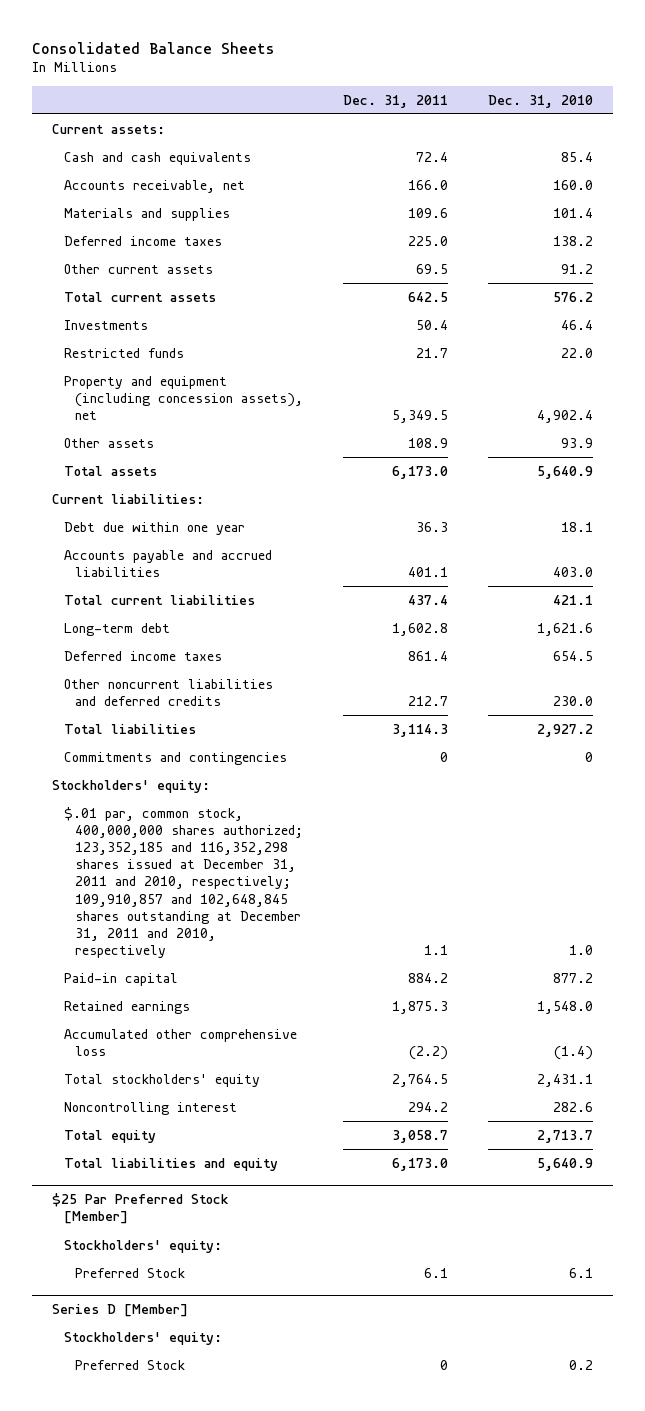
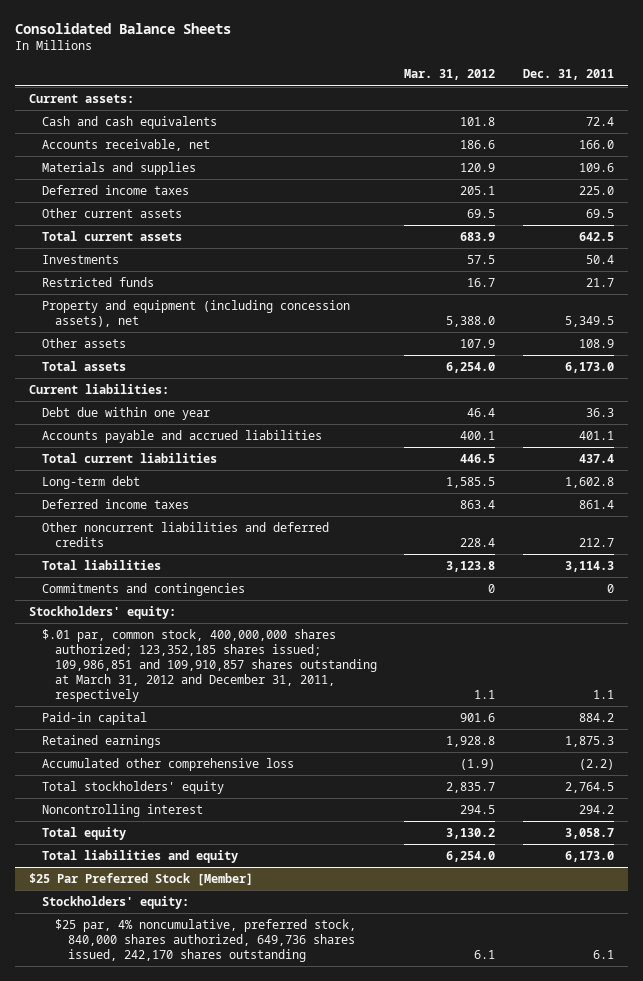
[487,94,593,108] Dec. 31, 2010 -> none
none -> [404,69,496,81] Mar. 31, 2012
[63,806,304,959] $.01 par, common stock, 400,000,000 shares authorized; 123,352,185 and 116,352,298 shares issued at December 31, 2011 and 2010, respectively; 109,910,857 and 102,648,845 shares outstanding at December 31, 2011 and 2010, respectively -> [41,629,377,703] $.01 par, common stock, 400,000,000 shares authorized; 123,352,185 shares issued; 109,986,851 and 109,910,857 shares outstanding at March 31, 2012 and December 31, 2011, respectively
[52,1304,189,1318] Series D [Member] -> none
[63,1331,222,1345] Stockholders' equity: -> none
[75,1359,186,1370] Preferred Stock -> none
[75,1267,186,1278] Preferred Stock -> [54,919,356,963] $25 par, 4% noncumulative, preferred stock, 840,000 shares authorized, 649,736 shares issued, 242,170 shares outstanding

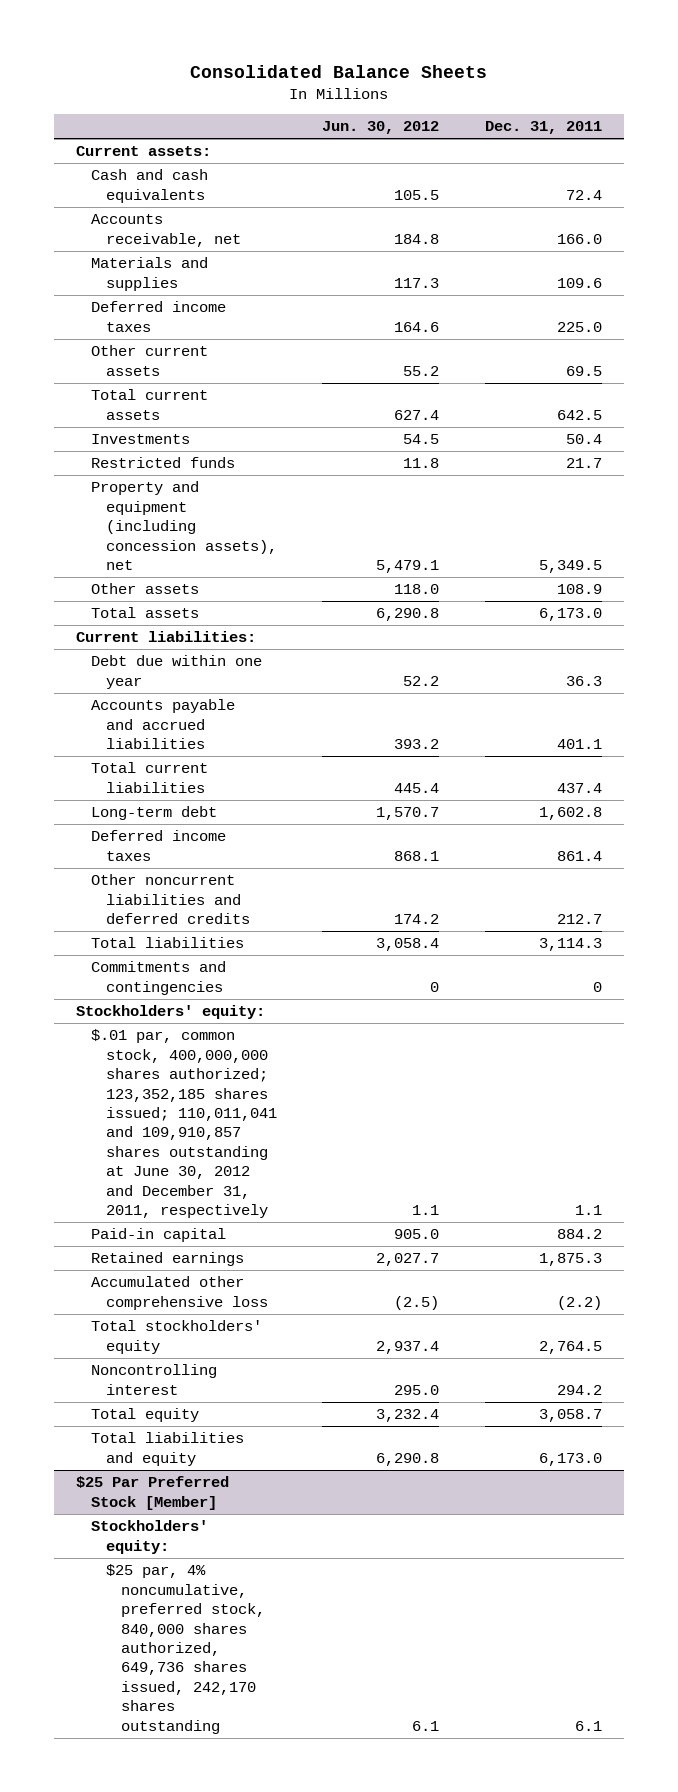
[404,69,496,81] Mar. 31, 2012 -> none
none -> [322,121,440,135] Jun. 30, 2012
[41,629,377,703] $.01 par, common stock, 400,000,000 shares authorized; 123,352,185 shares issued; 109,986,851 and 109,910,857 shares outstanding at March 31, 2012 and December 31, 2011, respectively -> [91,1029,277,1219] $.01 par, common stock, 400,000,000 shares authorized; 123,352,185 shares issued; 110,011,041 and 109,910,857 shares outstanding at June 30, 2012 and December 31, 2011, respectively

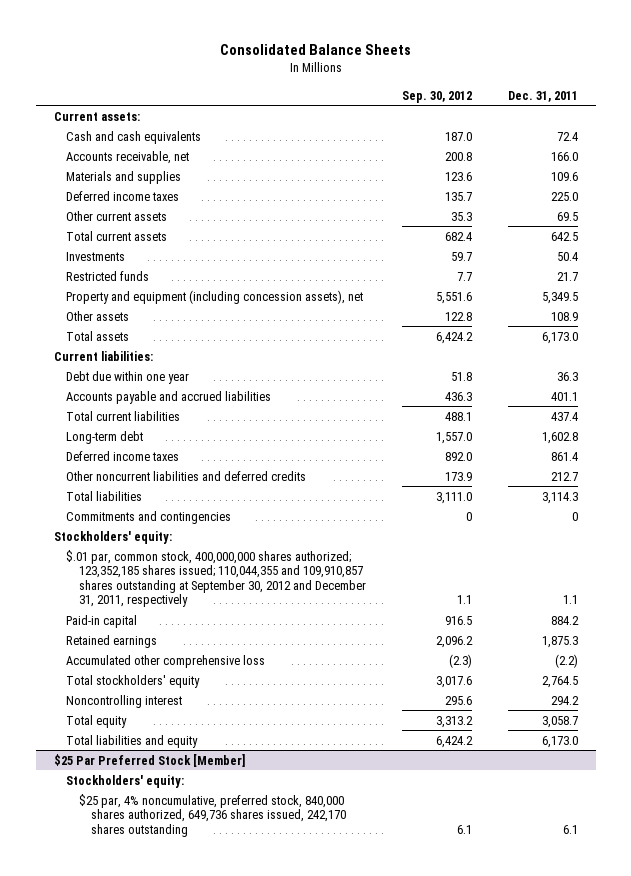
[322,121,440,135] Jun. 30, 2012 -> none
none -> [401,90,472,103] Sep. 30, 2012
[91,1029,277,1219] $.01 par, common stock, 400,000,000 shares authorized; 123,352,185 shares issued; 110,011,041 and 109,910,857 shares outstanding at June 30, 2012 and December 31, 2011, respectively -> [66,549,366,608] $.01 par, common stock, 400,000,000 shares authorized; 123,352,185 shares issued; 110,044,355 and 109,910,857 shares outstanding at September 30, 2012 and December 31, 2011, respectively

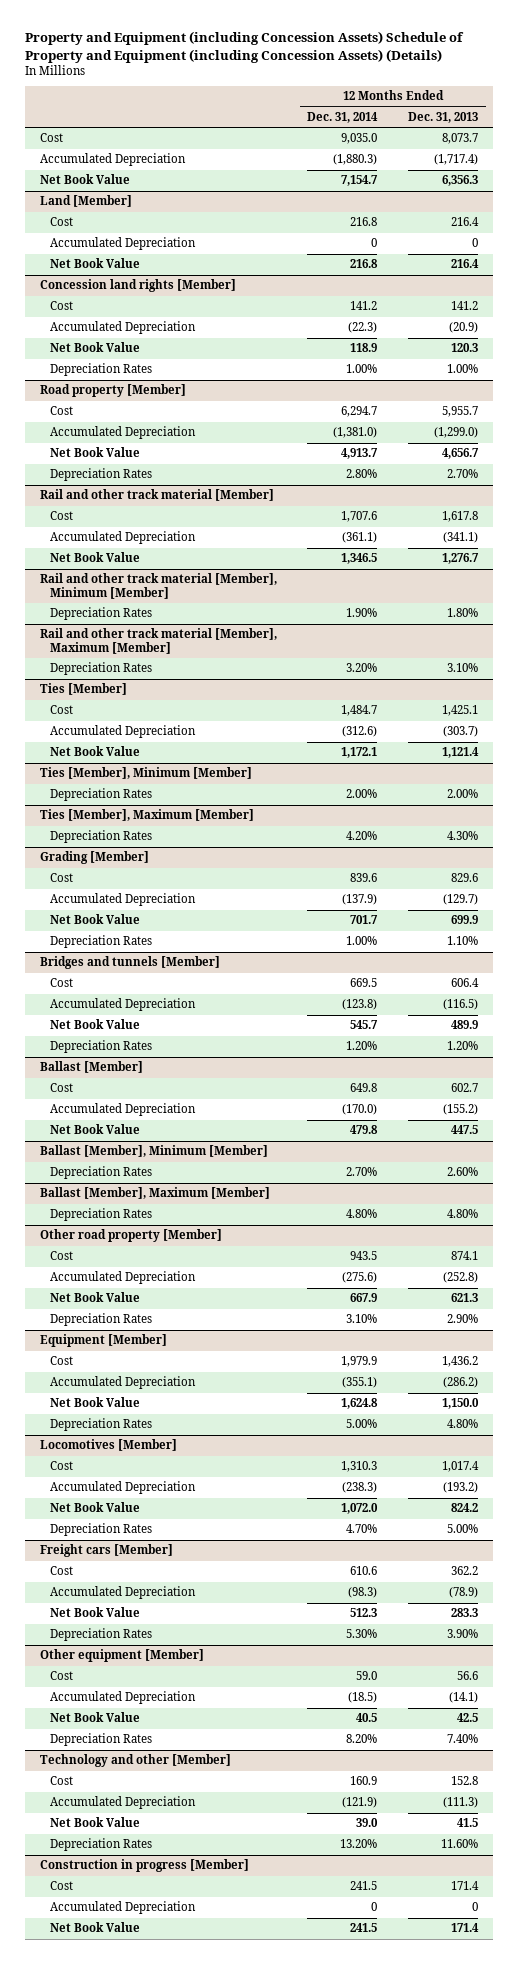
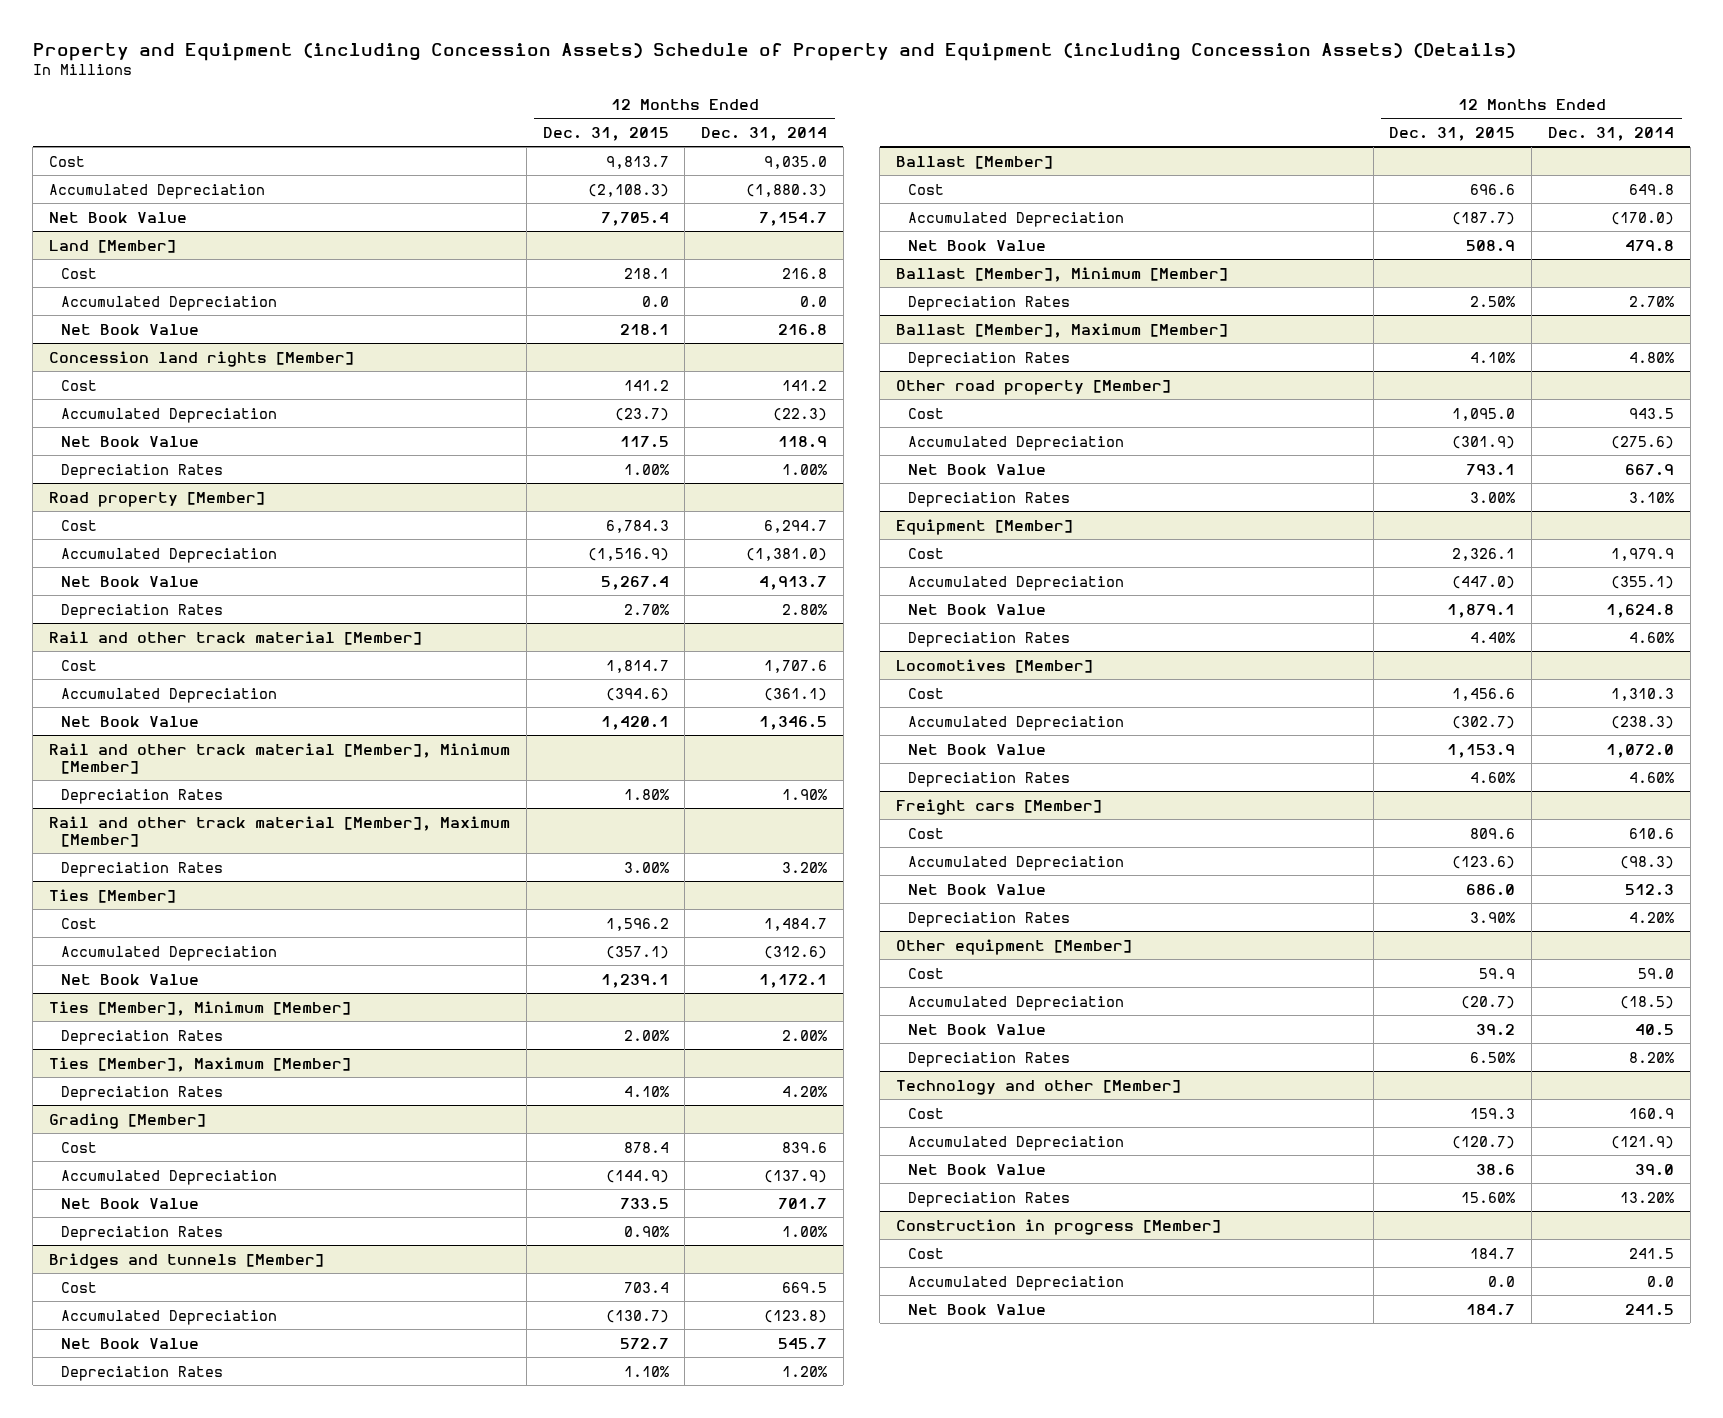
[408,112,479,124] Dec. 31, 2013 -> none
none -> [542,126,669,141] Dec. 31, 2015
[371,238,378,248] 0 -> [800,295,828,307] 0.0
[346,1419,378,1429] 5.00% -> [1628,631,1674,643] 4.60%
[346,1524,378,1534] 4.70% -> [1628,771,1674,783] 4.60%
[346,1629,378,1639] 5.30% -> [1628,911,1674,923] 4.20%
[371,1902,378,1912] 0 -> [1646,1275,1674,1287] 0.0

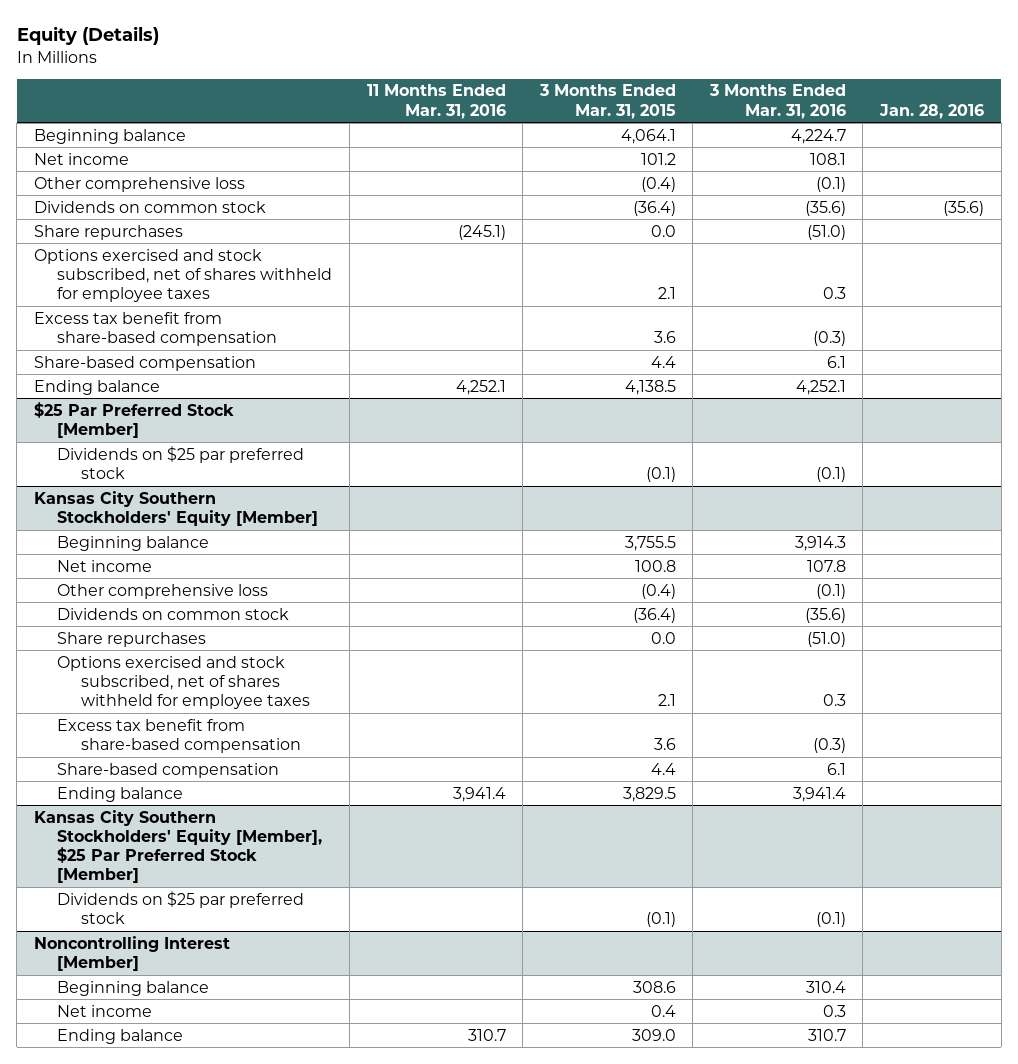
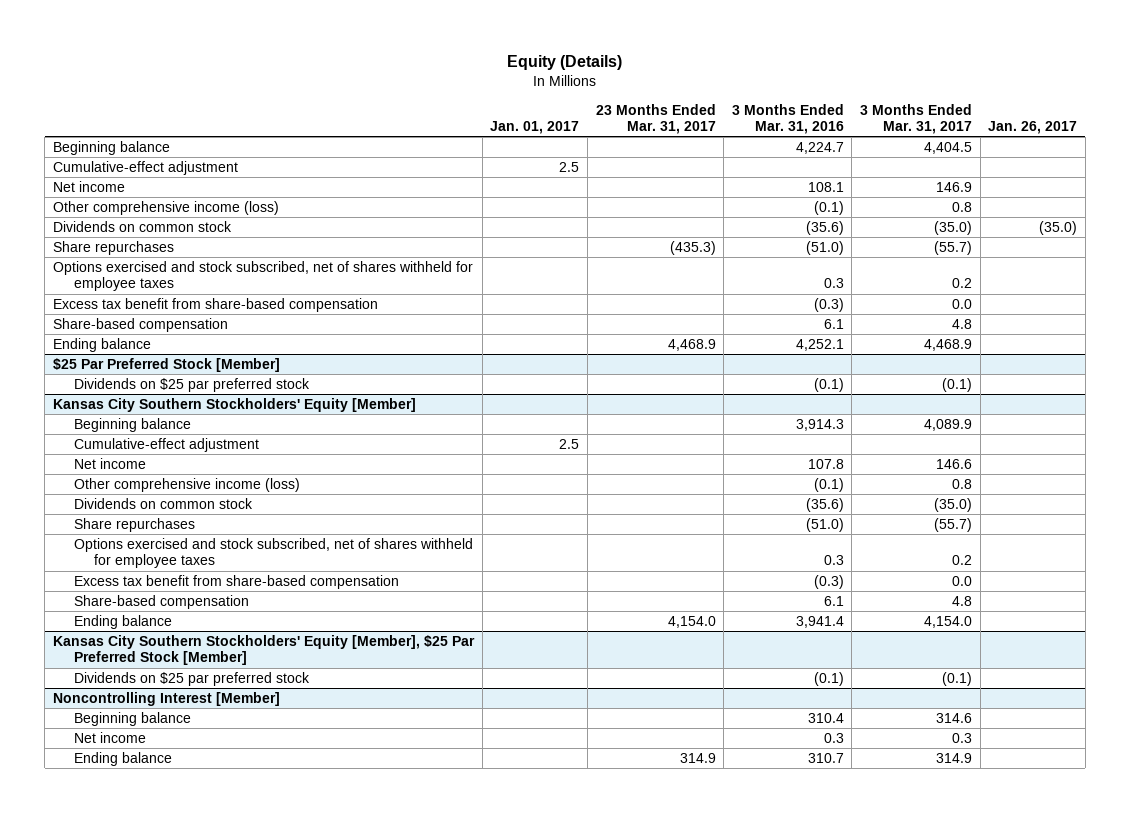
[366,84,506,119] 11 Months Ended Mar. 31, 2016 -> none
[538,84,676,119] 3 Months Ended Mar. 31, 2015 -> none
[878,103,984,119] Jan. 28, 2016 -> none
none -> [490,121,580,135] Jan. 01, 2017
none -> [595,103,716,135] 23 Months Ended Mar. 31, 2017
none -> [860,103,973,135] 3 Months Ended Mar. 31, 2017
none -> [988,121,1078,135] Jan. 26, 2017
none -> [53,160,239,175] Cumulative-effect adjustment
[33,176,245,192] Other comprehensive loss -> [53,200,280,215] Other comprehensive income (loss)
none -> [73,437,259,452] Cumulative-effect adjustment
[57,583,269,599] Other comprehensive loss -> [73,477,300,492] Other comprehensive income (loss)

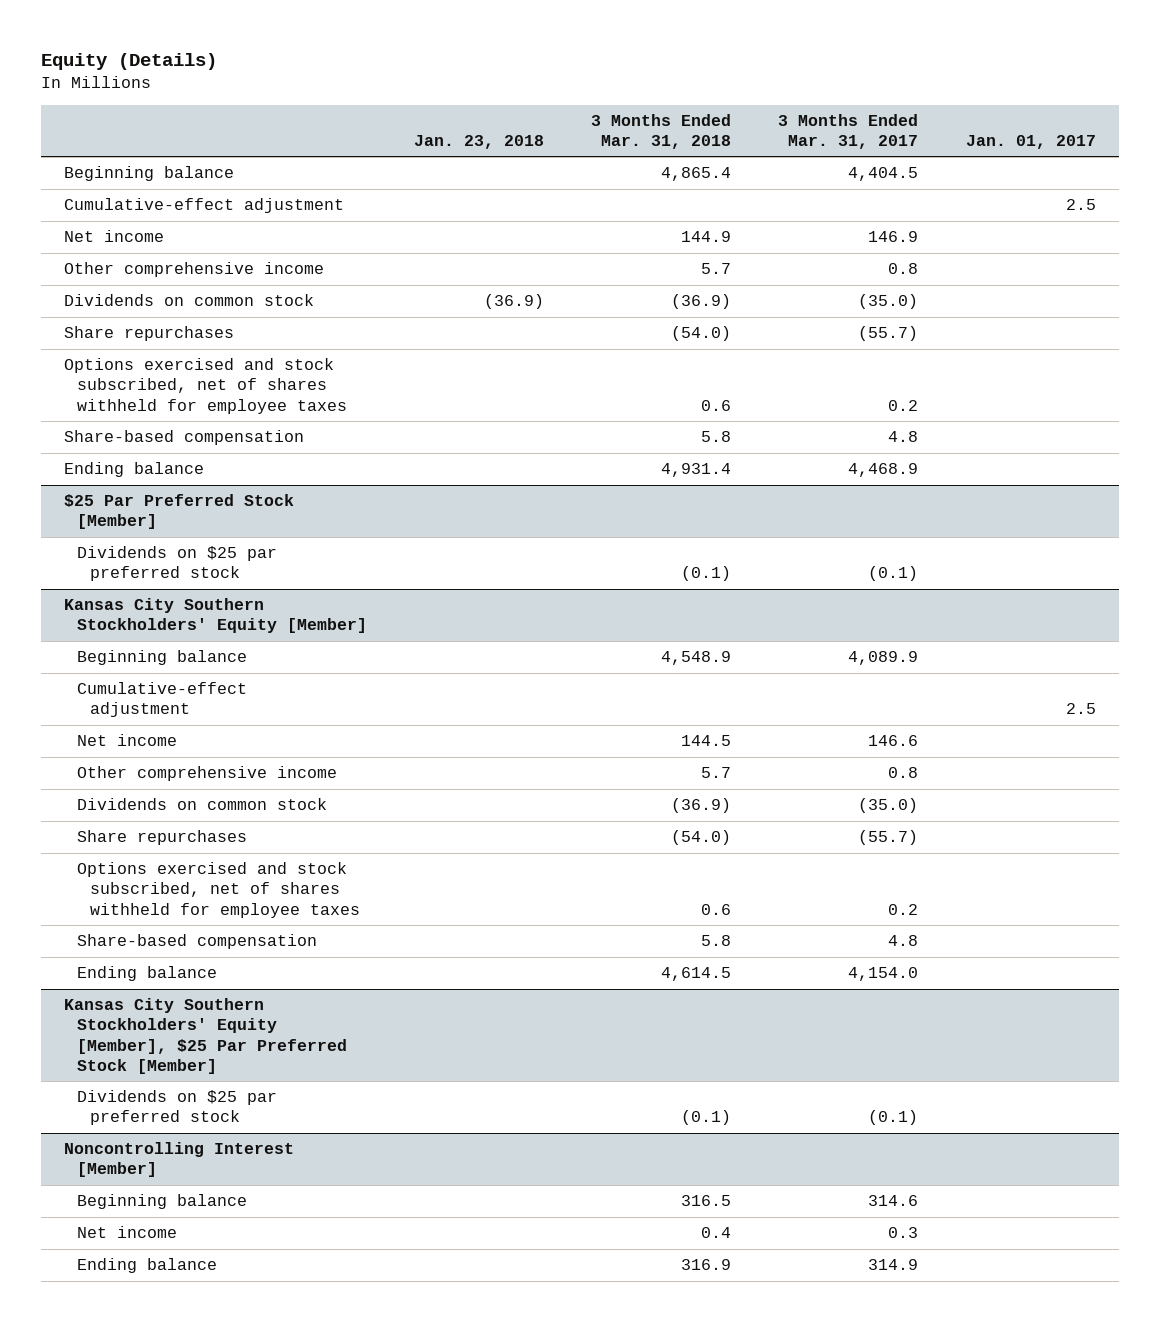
[595,103,716,135] 23 Months Ended Mar. 31, 2017 -> none
[731,103,844,135] 3 Months Ended Mar. 31, 2016 -> none
[988,121,1078,135] Jan. 26, 2017 -> none
none -> [414,134,545,149] Jan. 23, 2018
none -> [591,113,732,149] 3 Months Ended Mar. 31, 2018
[53,200,280,215] Other comprehensive income (loss) -> [64,262,325,278] Other comprehensive income
[53,297,379,312] Excess tax benefit from share-based compensation -> none
[73,477,300,492] Other comprehensive income (loss) -> [77,766,338,782] Other comprehensive income
[73,574,399,589] Excess tax benefit from share-based compensation -> none

